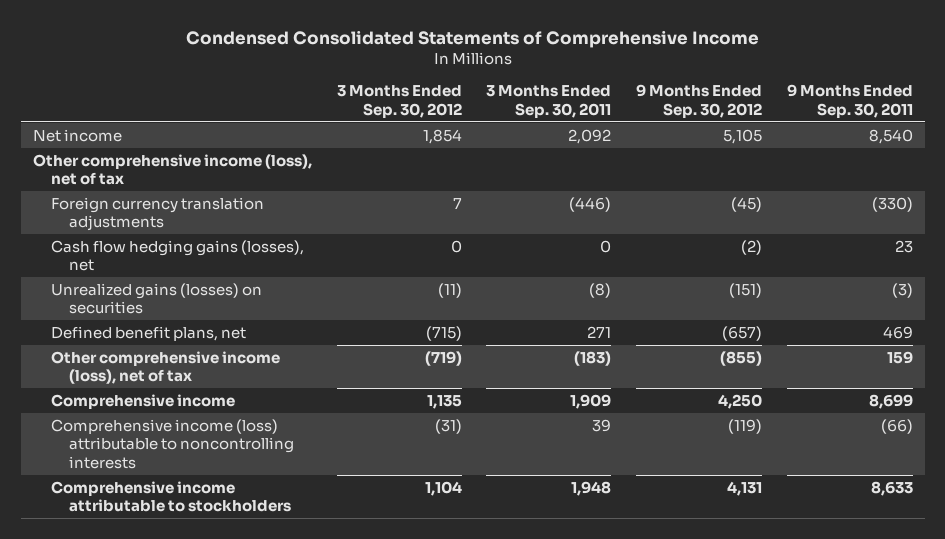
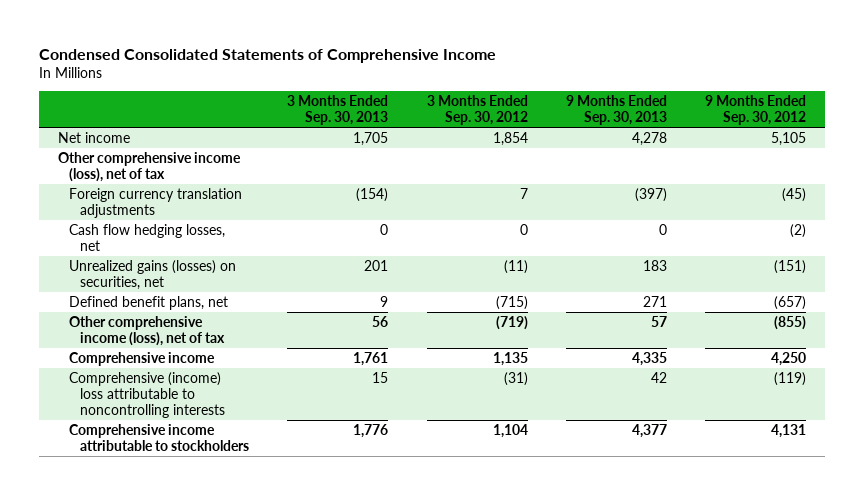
[486,85,612,118] 3 Months Ended Sep. 30, 2011 -> none
[786,84,913,118] 9 Months Ended Sep. 30, 2011 -> none
none -> [287,95,389,126] 3 Months Ended Sep. 30, 2013
none -> [565,95,667,126] 9 Months Ended Sep. 30, 2013
[50,239,304,272] Cash flow hedging gains (losses), net -> [68,223,225,251] Cash flow hedging losses, net
[50,282,262,315] Unrealized gains (losses) on securities -> [68,259,236,290] Unrealized gains (losses) on securities, net
[50,418,294,469] Comprehensive income (loss) attributable to noncontrolling interests -> [68,371,225,418] Comprehensive (income) loss attributable to noncontrolling interests

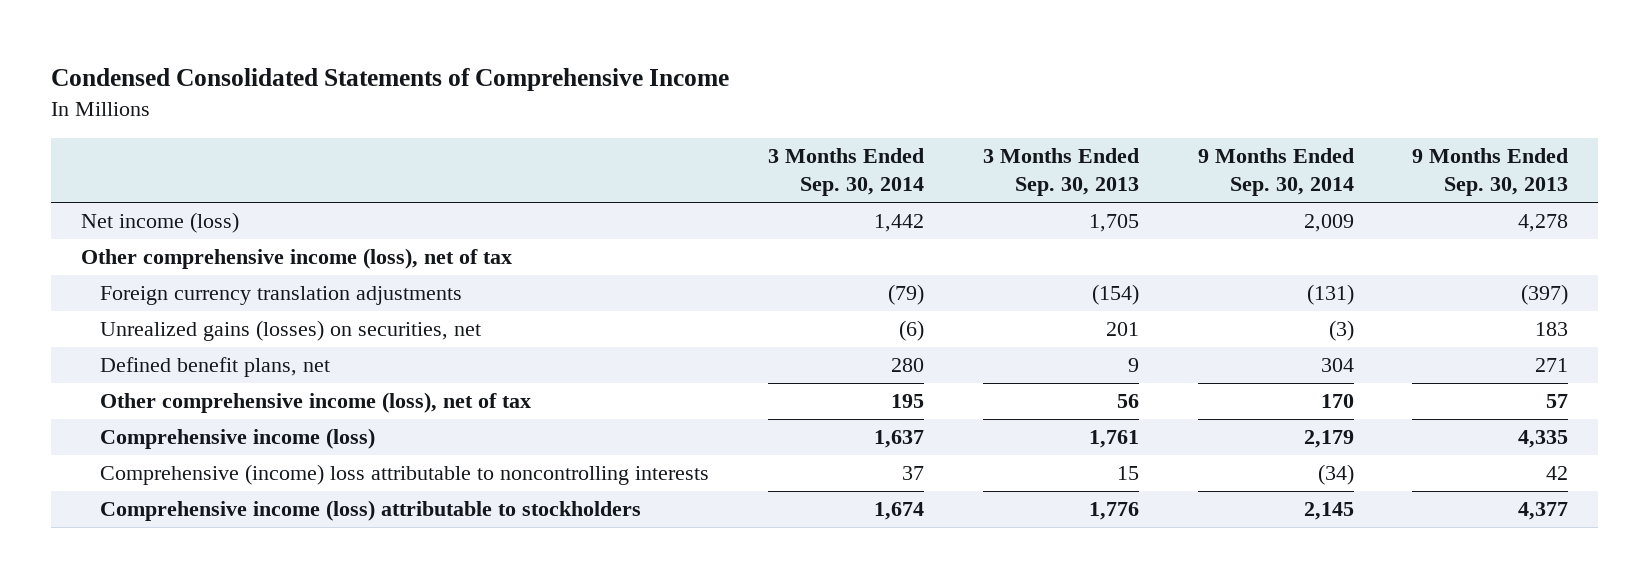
[426,95,528,126] 3 Months Ended Sep. 30, 2012 -> none
[705,95,807,126] 9 Months Ended Sep. 30, 2012 -> none
none -> [767,148,924,197] 3 Months Ended Sep. 30, 2014
none -> [1197,148,1354,197] 9 Months Ended Sep. 30, 2014
[58,131,131,143] Net income -> [80,212,239,234] Net income (loss)
[68,223,225,251] Cash flow hedging losses, net -> none
[68,351,215,366] Comprehensive income -> [100,428,376,450] Comprehensive income (loss)
[68,423,249,451] Comprehensive income attributable to stockholders -> [100,500,642,522] Comprehensive income (loss) attributable to stockholders

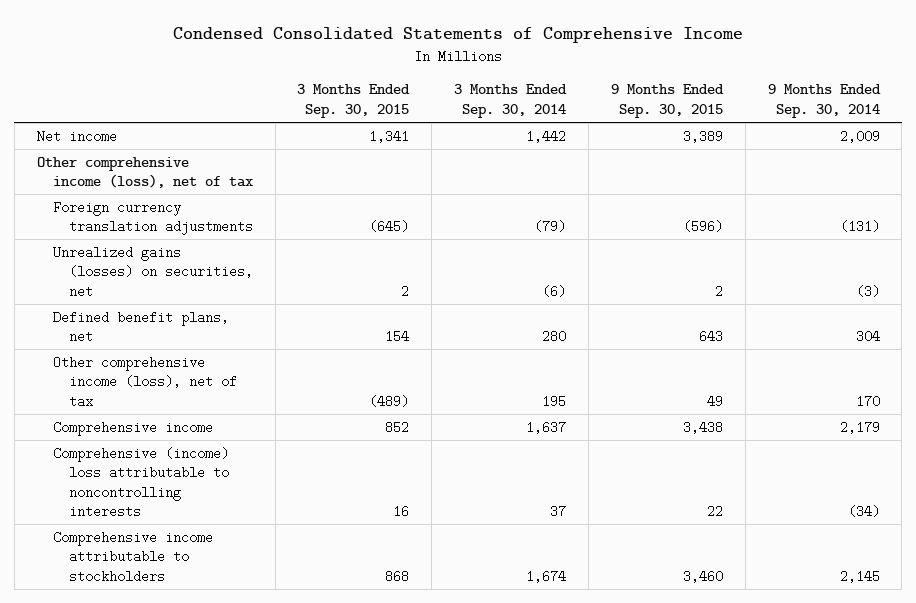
[982,148,1139,197] 3 Months Ended Sep. 30, 2013 -> none
[1412,148,1569,197] 9 Months Ended Sep. 30, 2013 -> none
none -> [297,84,411,118] 3 Months Ended Sep. 30, 2015
none -> [610,84,724,118] 9 Months Ended Sep. 30, 2015
[80,212,239,234] Net income (loss) -> [36,129,117,143] Net income
[100,428,376,450] Comprehensive income (loss) -> [52,420,213,436] Comprehensive income
[100,500,642,522] Comprehensive income (loss) attributable to stockholders -> [52,530,213,583] Comprehensive income attributable to stockholders

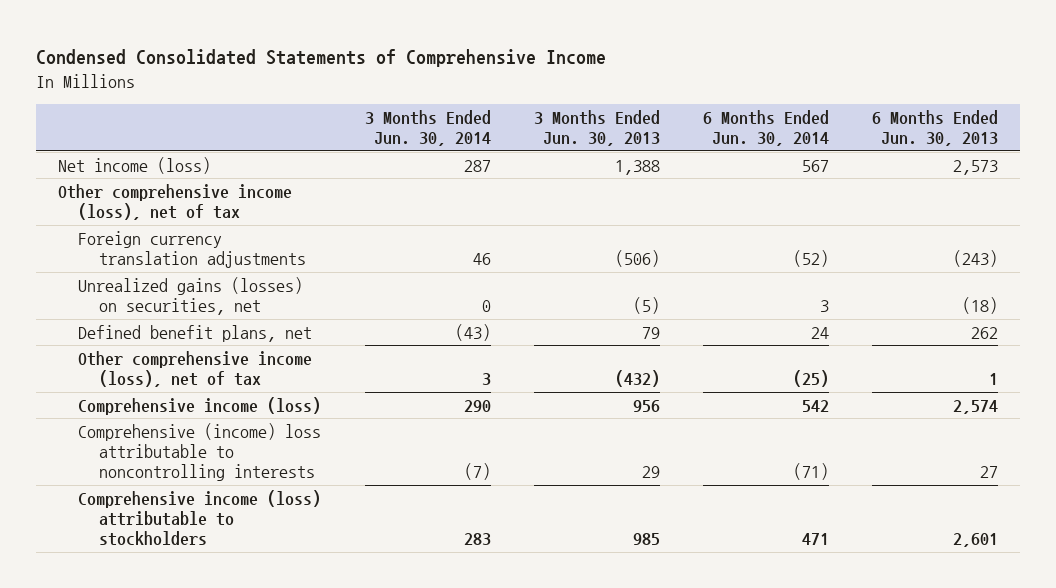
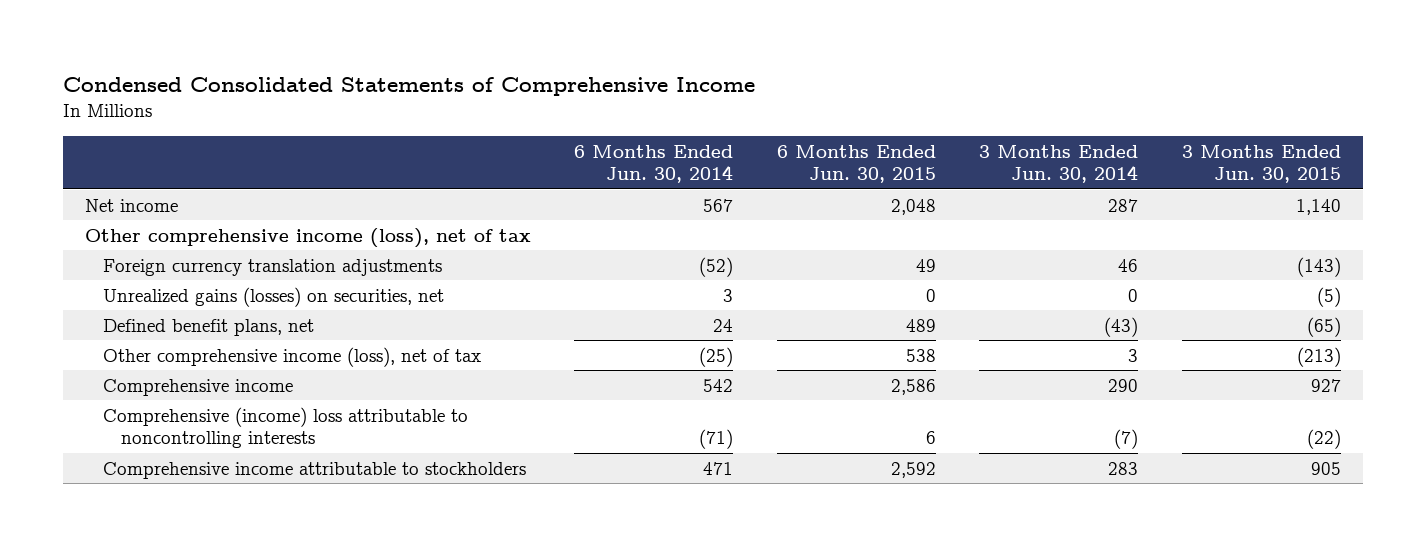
[533,109,660,147] 3 Months Ended Jun. 30, 2013 -> none
[872,109,999,147] 6 Months Ended Jun. 30, 2013 -> none
none -> [776,144,936,184] 6 Months Ended Jun. 30, 2015
none -> [1181,144,1341,184] 3 Months Ended Jun. 30, 2015
[57,156,211,174] Net income (loss) -> [84,198,178,212] Net income
[78,396,322,415] Comprehensive income (loss) -> [102,378,293,396] Comprehensive income
[78,489,322,547] Comprehensive income (loss) attributable to stockholders -> [102,461,526,479] Comprehensive income attributable to stockholders

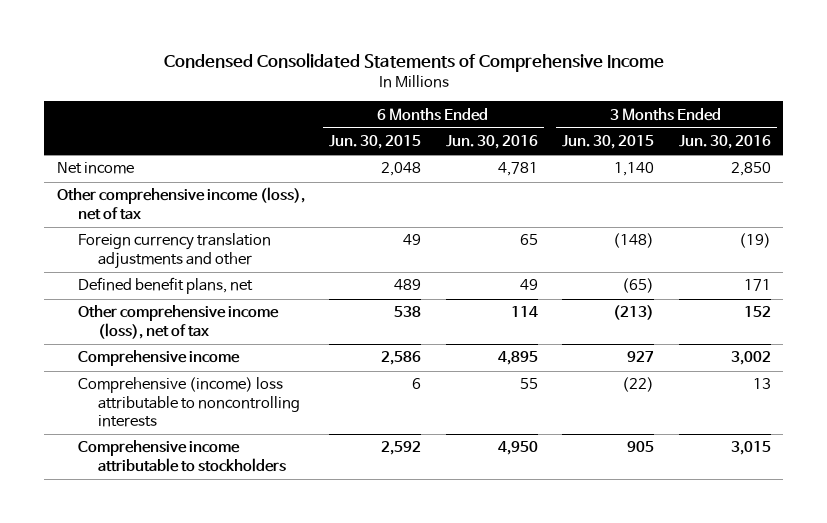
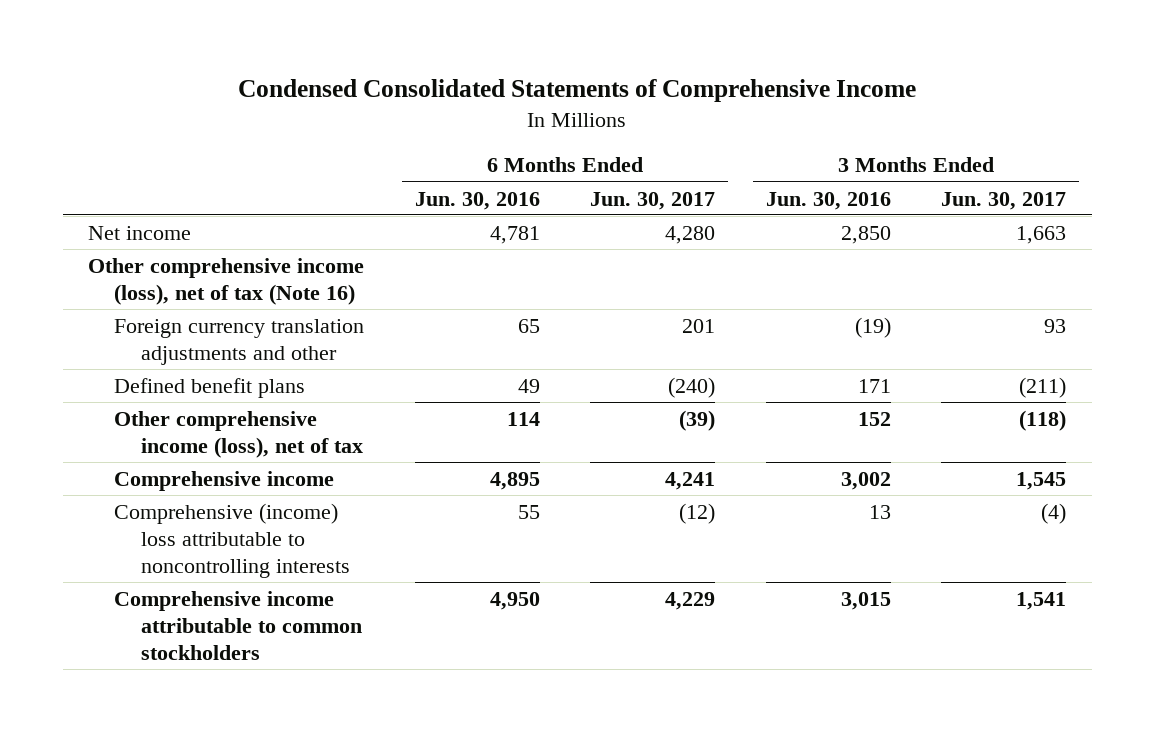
[329,135,422,150] Jun. 30, 2015 -> none
[562,135,655,150] Jun. 30, 2015 -> none
none -> [590,191,716,210] Jun. 30, 2017
none -> [941,191,1067,210] Jun. 30, 2017
[56,187,305,220] Other comprehensive income (loss), net of tax -> [87,257,364,305] Other comprehensive income (loss), net of tax (Note 16)
[77,277,253,295] Defined benefit plans, net -> [114,377,306,398] Defined benefit plans
[77,440,287,472] Comprehensive income attributable to stockholders -> [114,590,362,661] Comprehensive income attributable to common stockholders

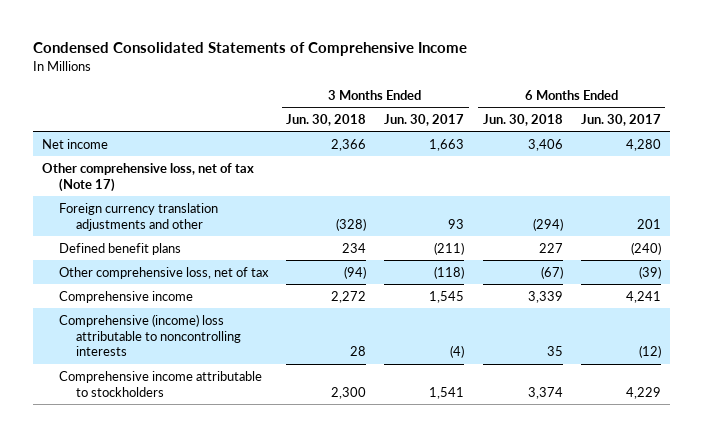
[414,191,540,210] Jun. 30, 2016 -> none
[765,191,891,210] Jun. 30, 2016 -> none
none -> [286,114,367,127] Jun. 30, 2018
none -> [482,114,563,127] Jun. 30, 2018
[87,257,364,305] Other comprehensive income (loss), net of tax (Note 16) -> [42,162,255,192] Other comprehensive loss, net of tax (Note 17)
[114,410,363,458] Other comprehensive income (loss), net of tax -> [58,266,269,279] Other comprehensive loss, net of tax
[114,590,362,661] Comprehensive income attributable to common stockholders -> [58,370,262,397] Comprehensive income attributable to stockholders

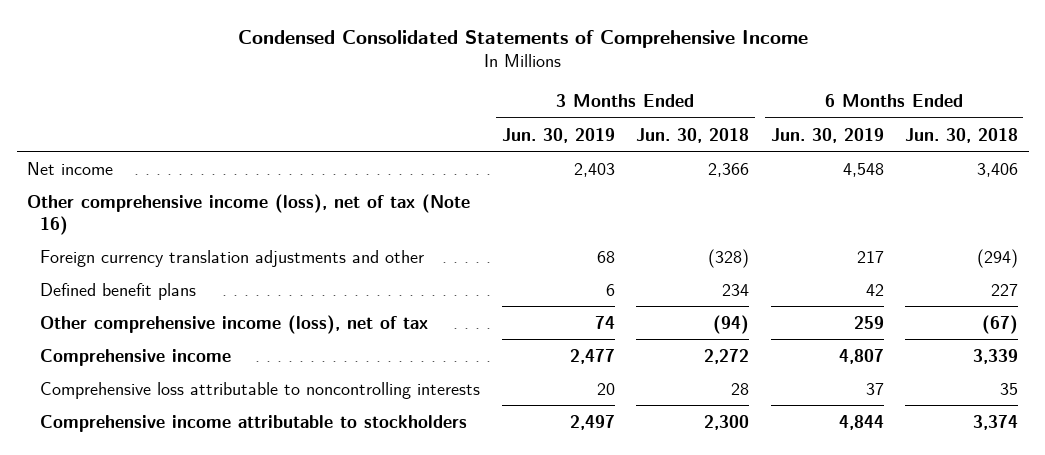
[384,114,465,127] Jun. 30, 2017 -> none
[580,114,661,127] Jun. 30, 2017 -> none
none -> [501,127,615,143] Jun. 30, 2019
none -> [770,127,884,143] Jun. 30, 2019
[42,162,255,192] Other comprehensive loss, net of tax (Note 17) -> [27,193,471,235] Other comprehensive income (loss), net of tax (Note 16)
[58,266,269,279] Other comprehensive loss, net of tax -> [40,314,429,334] Other comprehensive income (loss), net of tax
[58,313,241,357] Comprehensive (income) loss attributable to noncontrolling interests -> [40,381,481,399] Comprehensive loss attributable to noncontrolling interests

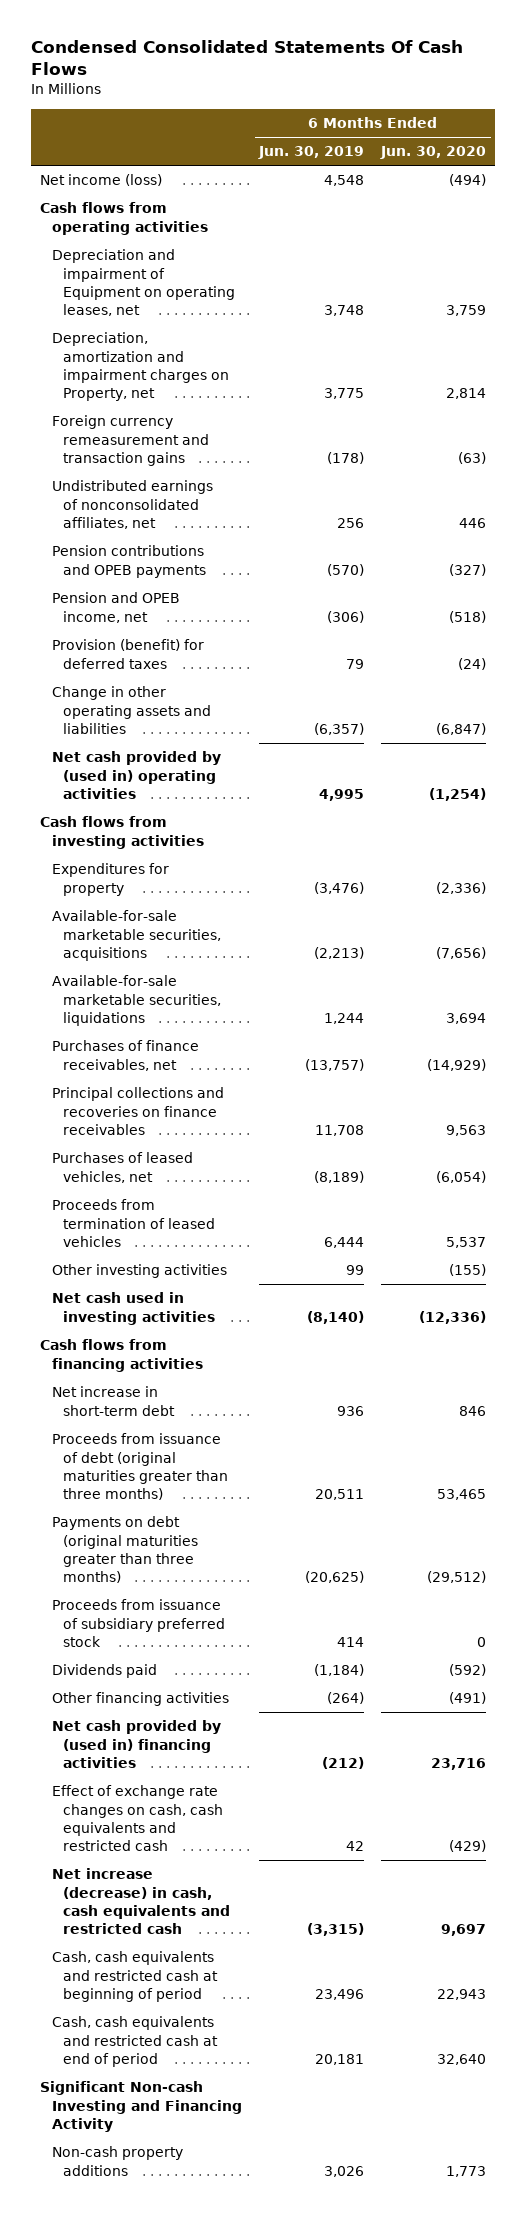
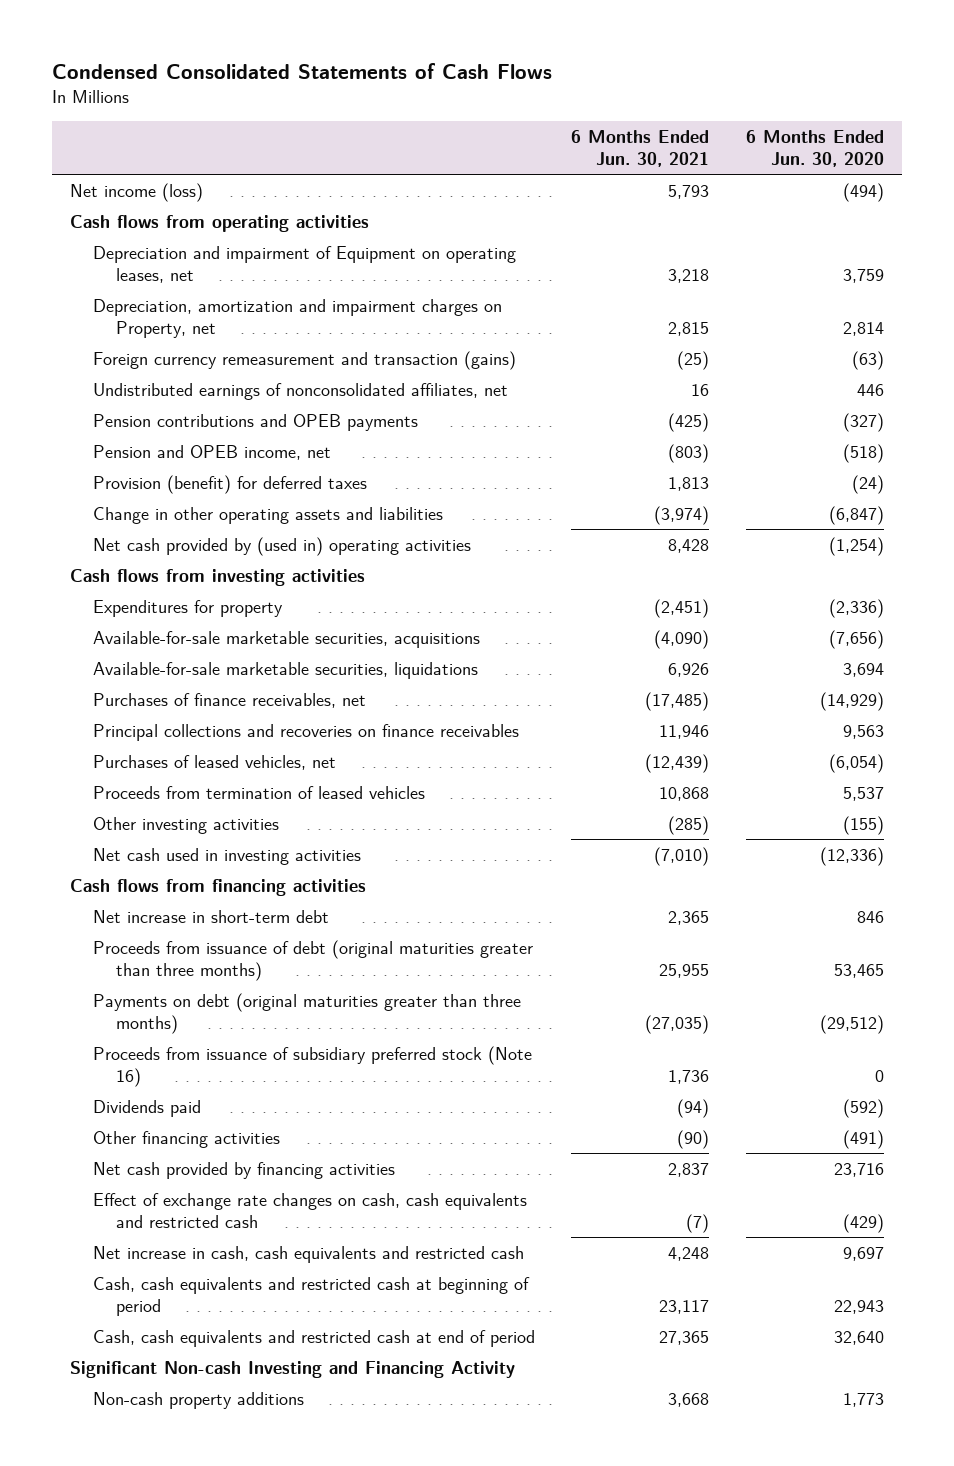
[31,40,464,76] Condensed Consolidated Statements Of Cash Flows -> [51,63,552,80] Condensed Consolidated Statements of Cash Flows
[257,146,364,160] Jun. 30, 2019 -> none
none -> [571,130,710,167] 6 Months Ended Jun. 30, 2021
[51,415,210,467] Foreign currency remeasurement and transaction gains -> [92,350,516,370] Foreign currency remeasurement and transaction (gains)
[51,1599,226,1648] Proceeds from issuance of subsidiary preferred stock -> [92,1045,532,1087] Proceeds from issuance of subsidiary preferred stock (Note 16)
[51,1720,221,1769] Net cash provided by (used in) financing activities -> [92,1161,395,1179] Net cash provided by financing activities
[51,1868,231,1935] Net increase (decrease) in cash, cash equivalents and restricted cash -> [92,1245,524,1263] Net increase in cash, cash equivalents and restricted cash

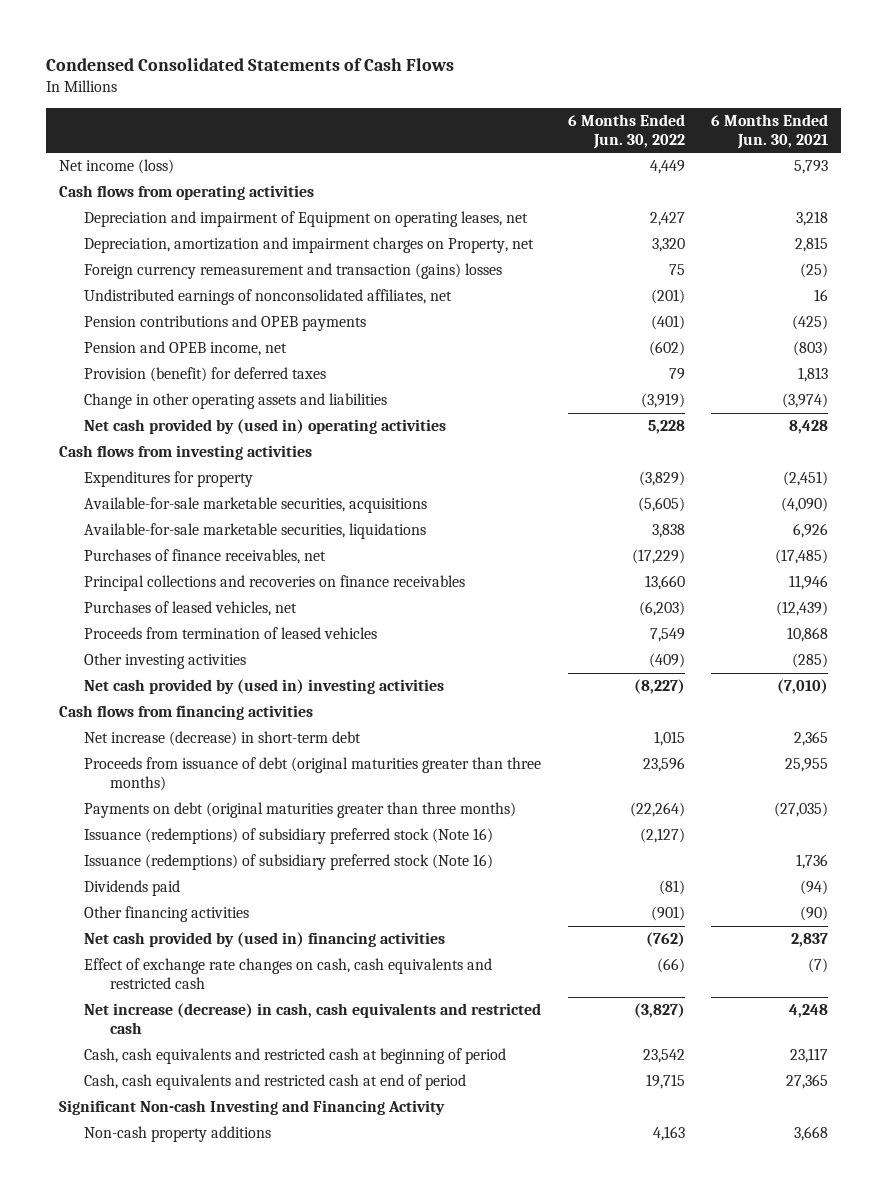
[745,130,884,167] 6 Months Ended Jun. 30, 2020 -> none
none -> [567,114,685,149] 6 Months Ended Jun. 30, 2022
[92,350,516,370] Foreign currency remeasurement and transaction (gains) -> [84,263,503,280] Foreign currency remeasurement and transaction (gains) losses
[92,847,361,865] Net cash used in investing activities -> [84,679,445,695] Net cash provided by (used in) investing activities
[92,909,329,923] Net increase in short-term debt -> [84,731,362,747] Net increase (decrease) in short-term debt
none -> [84,828,494,845] Issuance (redemptions) of subsidiary preferred stock (Note 16)
[92,1045,532,1087] Proceeds from issuance of subsidiary preferred stock (Note 16) -> [84,854,494,871] Issuance (redemptions) of subsidiary preferred stock (Note 16)
[92,1161,395,1179] Net cash provided by financing activities -> [84,932,446,948] Net cash provided by (used in) financing activities
[92,1245,524,1263] Net increase in cash, cash equivalents and restricted cash -> [84,1003,542,1034] Net increase (decrease) in cash, cash equivalents and restricted cash

